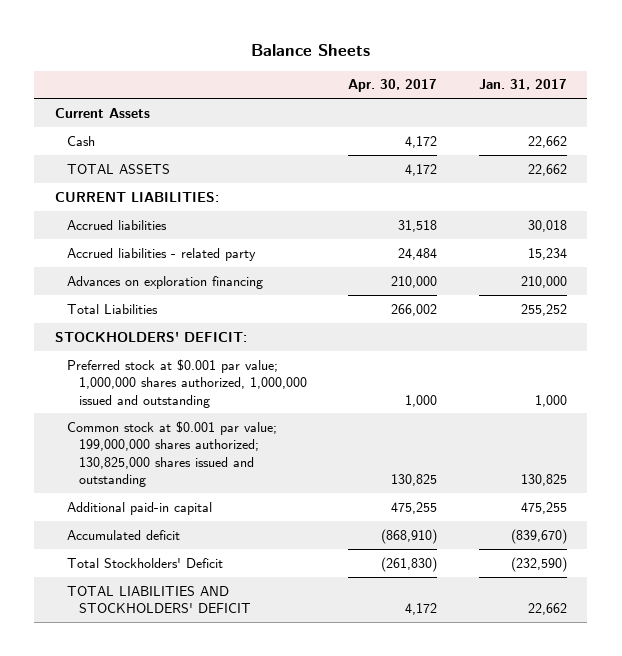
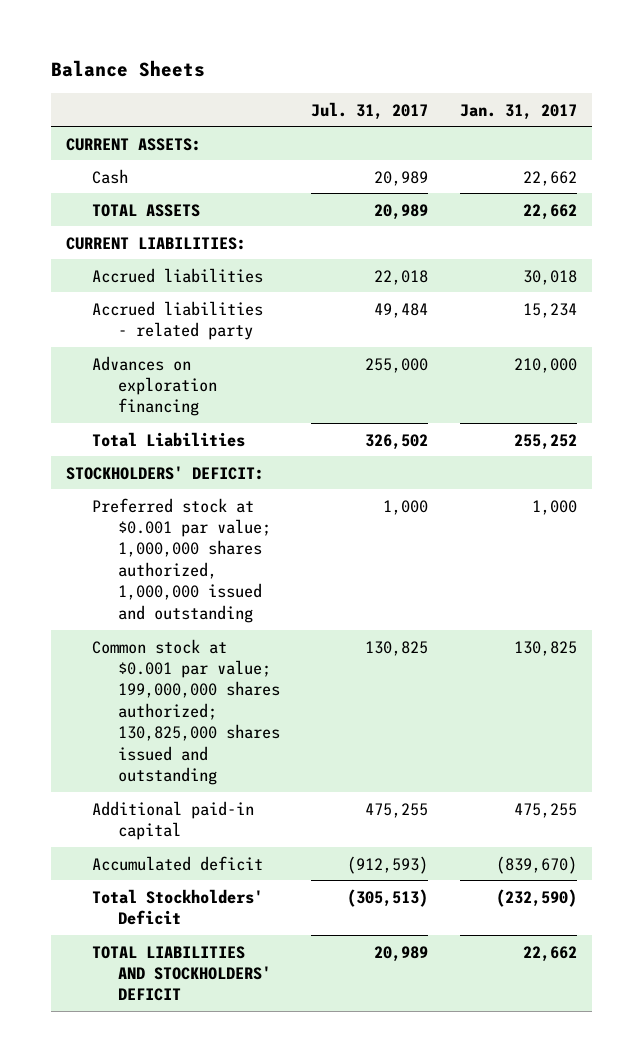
[348,79,438,93] Apr. 30, 2017 -> none
none -> [311,101,429,120] Jul. 31, 2017
[55,107,151,118] Current Assets -> [66,137,202,151] CURRENT ASSETS:

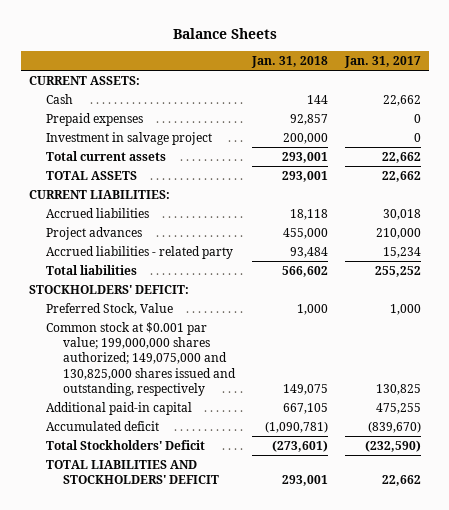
[311,101,429,120] Jul. 31, 2017 -> none
none -> [250,56,328,69] Jan. 31, 2018
none -> [45,112,143,126] Prepaid expenses
none -> [45,131,212,145] Investment in salvage project
none -> [45,150,166,161] Total current assets
none -> [45,226,142,240] Project advances
[92,355,218,417] Advances on exploration financing -> none
[92,431,246,447] Total Liabilities -> [45,264,137,275] Total liabilities
[92,497,272,623] Preferred stock at $0.001 par value; 1,000,000 shares authorized, 1,000,000 issued and outstanding -> [45,302,173,315] Preferred Stock, Value
[92,638,281,786] Common stock at $0.001 par value; 199,000,000 shares authorized; 130,825,000 shares issued and outstanding -> [45,321,236,396] Common stock at $0.001 par value; 199,000,000 shares authorized; 149,075,000 and 130,825,000 shares issued and outstanding, respectively

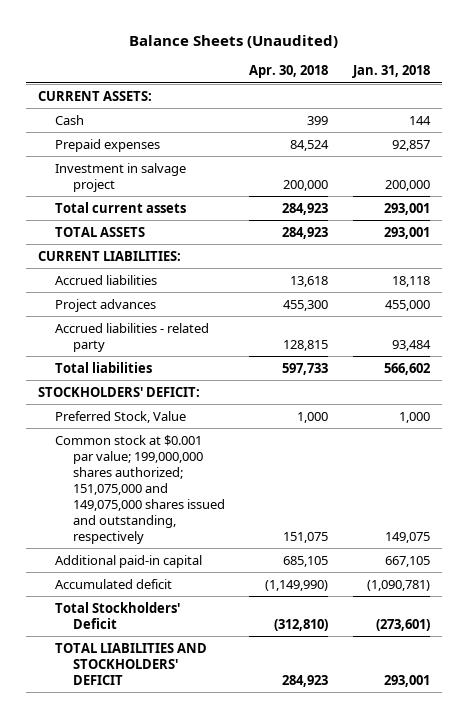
[172,28,277,40] Balance Sheets -> [129,34,339,48] Balance Sheets (Unaudited)
[343,56,421,69] Jan. 31, 2017 -> none
none -> [249,65,329,79] Apr. 30, 2018
[45,321,236,396] Common stock at $0.001 par value; 199,000,000 shares authorized; 149,075,000 and 130,825,000 shares issued and outstanding, respectively -> [55,434,225,545] Common stock at $0.001 par value; 199,000,000 shares authorized; 151,075,000 and 149,075,000 shares issued and outstanding, respectively

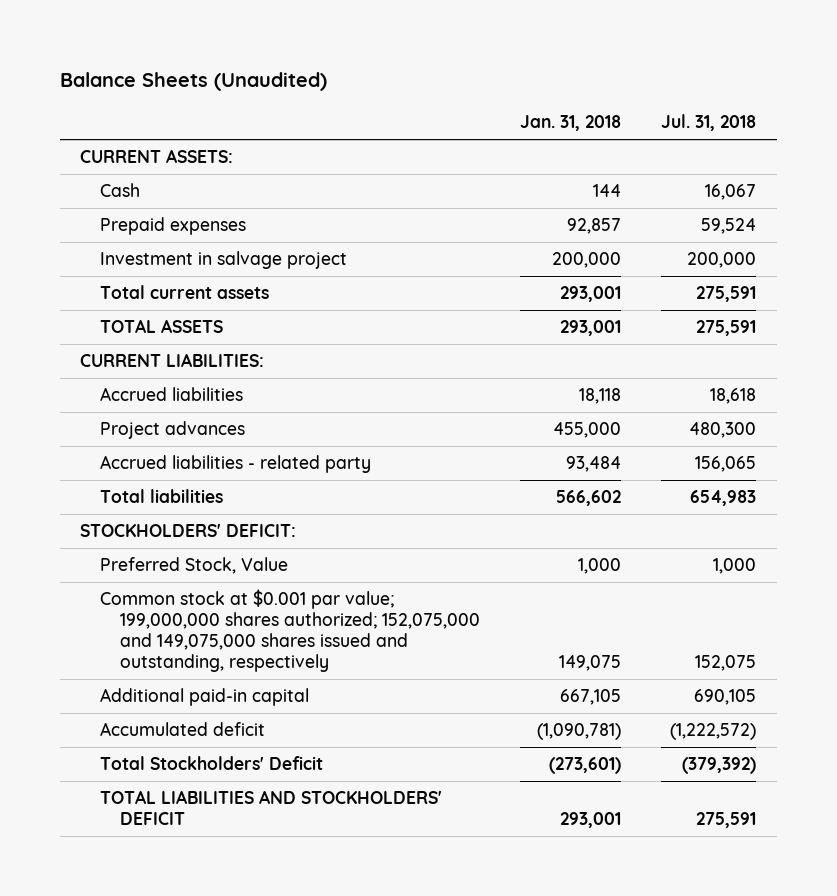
[249,65,329,79] Apr. 30, 2018 -> none
none -> [661,114,757,132] Jul. 31, 2018
[55,434,225,545] Common stock at $0.001 par value; 199,000,000 shares authorized; 151,075,000 and 149,075,000 shares issued and outstanding, respectively -> [100,589,480,672] Common stock at $0.001 par value; 199,000,000 shares authorized; 152,075,000 and 149,075,000 shares issued and outstanding, respectively

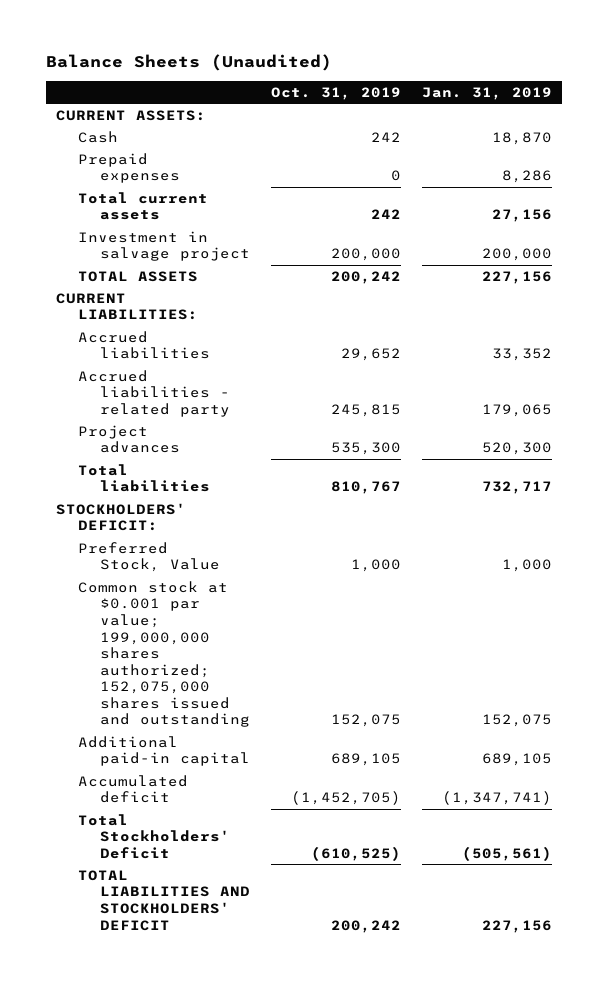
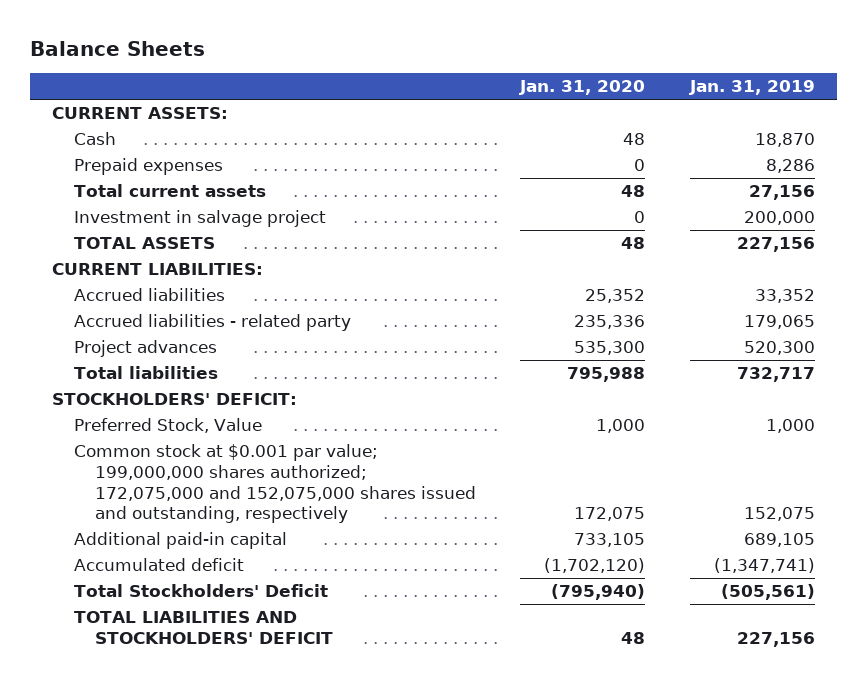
[45,54,332,72] Balance Sheets (Unaudited) -> [30,41,206,57] Balance Sheets
[270,86,401,100] Oct. 31, 2019 -> none
none -> [519,80,646,96] Jan. 31, 2020
[78,580,250,728] Common stock at $0.001 par value; 199,000,000 shares authorized; 152,075,000 shares issued and outstanding -> [73,444,477,524] Common stock at $0.001 par value; 199,000,000 shares authorized; 172,075,000 and 152,075,000 shares issued and outstanding, respectively

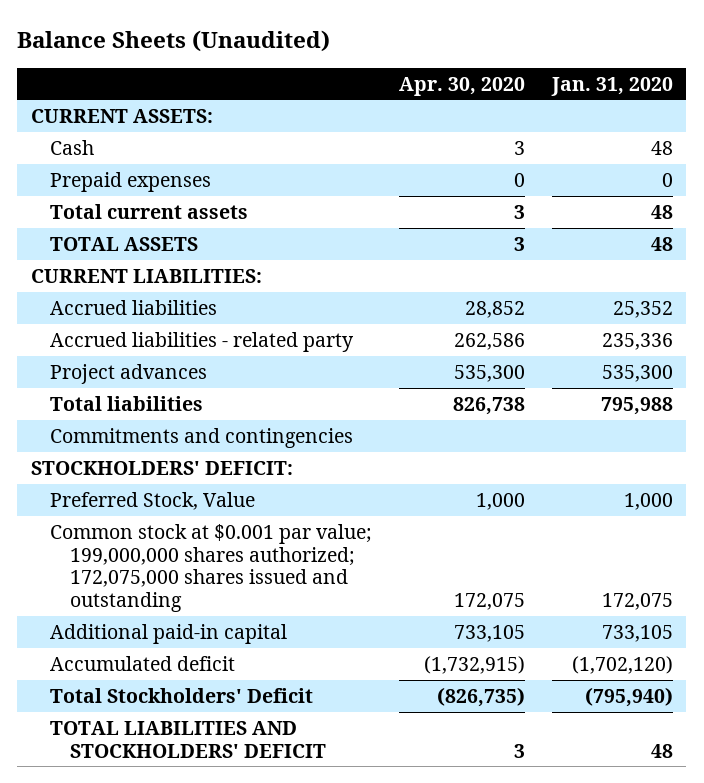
[30,41,206,57] Balance Sheets -> [17,29,331,52] Balance Sheets (Unaudited)
[688,80,815,96] Jan. 31, 2019 -> none
none -> [399,76,526,96] Apr. 30, 2020
[73,210,326,228] Investment in salvage project -> none
none -> [50,427,354,448] Commitments and contingencies
[73,444,477,524] Common stock at $0.001 par value; 199,000,000 shares authorized; 172,075,000 and 152,075,000 shares issued and outstanding, respectively -> [50,523,373,612] Common stock at $0.001 par value; 199,000,000 shares authorized; 172,075,000 shares issued and outstanding

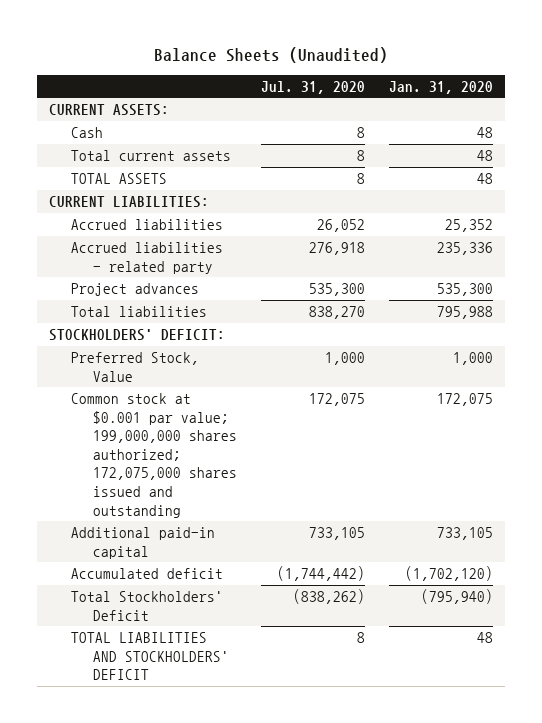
[399,76,526,96] Apr. 30, 2020 -> none
none -> [260,80,365,94] Jul. 31, 2020
[50,171,212,192] Prepaid expenses -> none
[50,427,354,448] Commitments and contingencies -> none

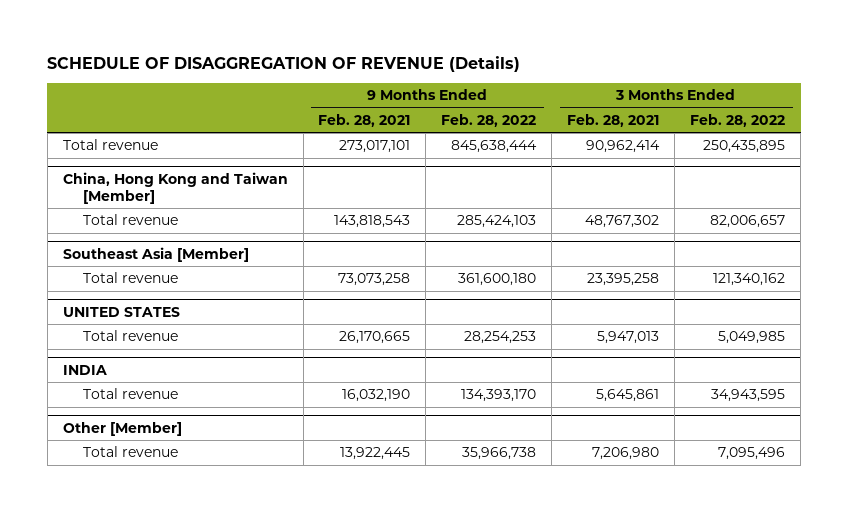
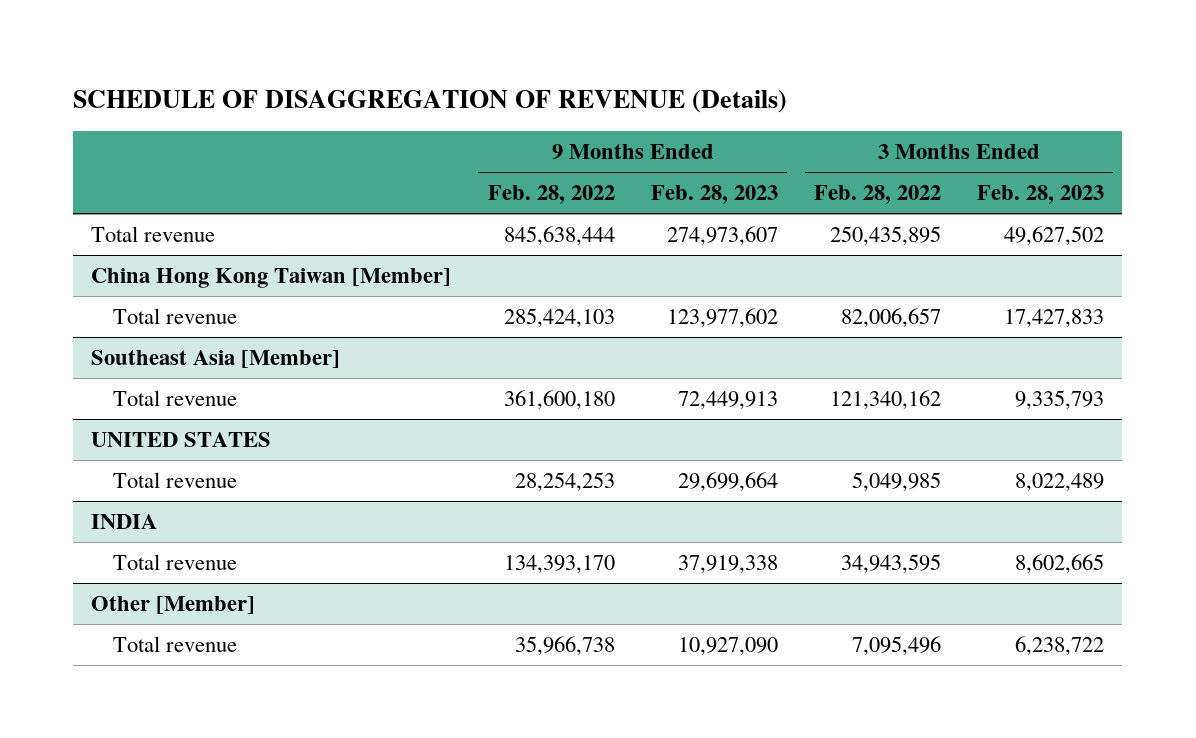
[318,113,411,127] Feb. 28, 2021 -> none
[567,113,660,127] Feb. 28, 2021 -> none
none -> [650,185,778,205] Feb. 28, 2023
none -> [977,185,1105,205] Feb. 28, 2023
[62,171,288,204] China, Hong Kong and Taiwan [Member] -> [91,267,452,288] China Hong Kong Taiwan [Member]

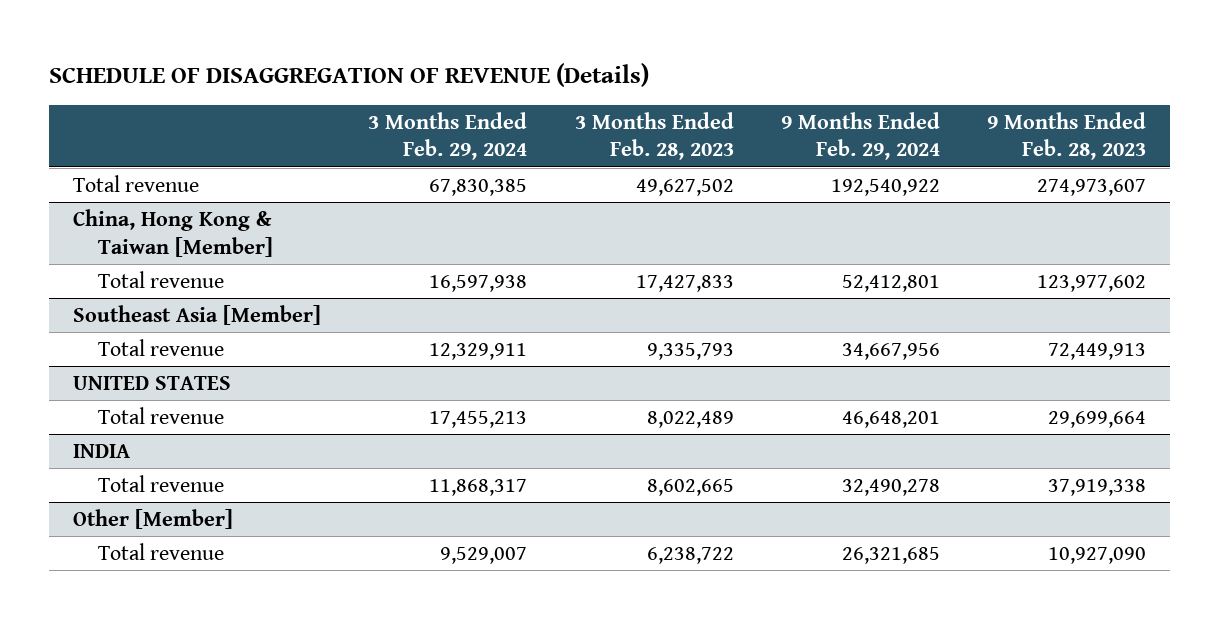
[487,185,615,205] Feb. 28, 2022 -> none
[814,185,942,205] Feb. 28, 2022 -> none
none -> [368,111,528,161] 3 Months Ended Feb. 29, 2024
none -> [780,111,940,161] 9 Months Ended Feb. 29, 2024
[91,267,452,288] China Hong Kong Taiwan [Member] -> [73,208,274,257] China, Hong Kong & Taiwan [Member]

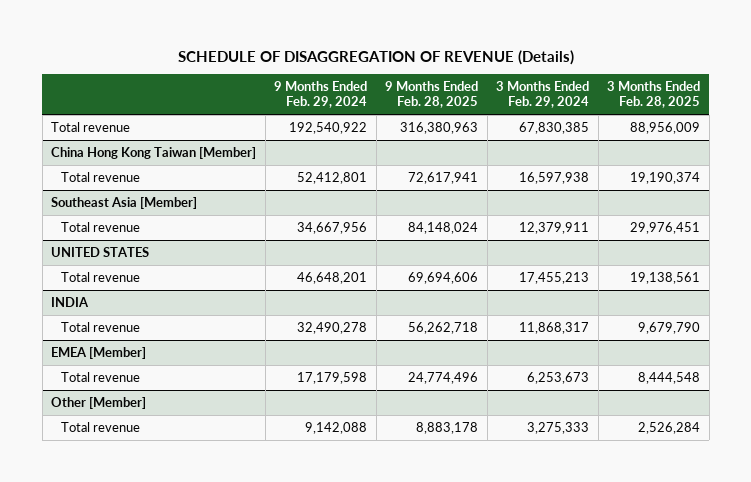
[574,111,734,161] 3 Months Ended Feb. 28, 2023 -> none
[987,111,1147,161] 9 Months Ended Feb. 28, 2023 -> none
none -> [385,81,479,109] 9 Months Ended Feb. 28, 2025
none -> [607,81,701,109] 3 Months Ended Feb. 28, 2025
[73,208,274,257] China, Hong Kong & Taiwan [Member] -> [51,146,257,159] China Hong Kong Taiwan [Member]
[429,342,528,360] 12,329,911 -> [519,221,590,234] 12,379,911
none -> [51,346,147,359] EMEA [Member]
none -> [61,371,141,382] Total revenue
[440,546,528,564] 9,529,007 -> [527,421,590,434] 3,275,333
[841,546,940,564] 26,321,685 -> [305,421,368,434] 9,142,088

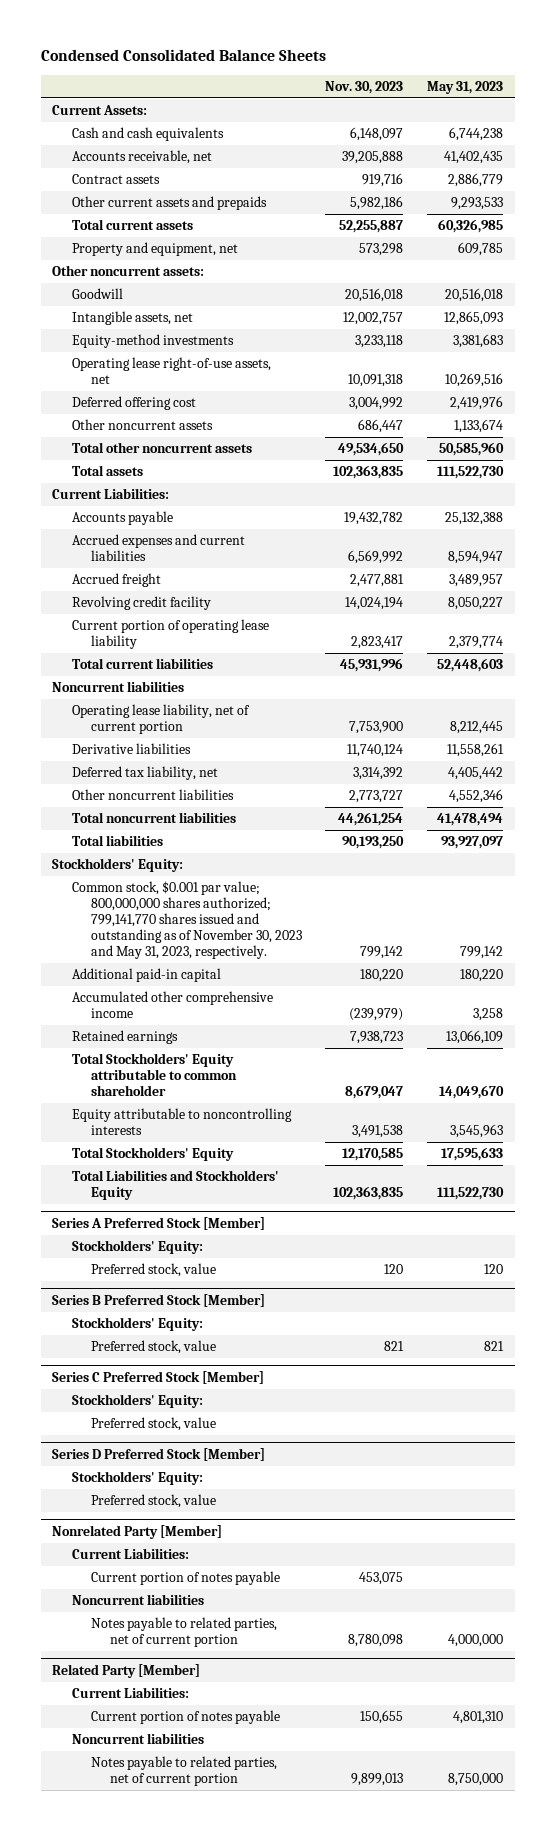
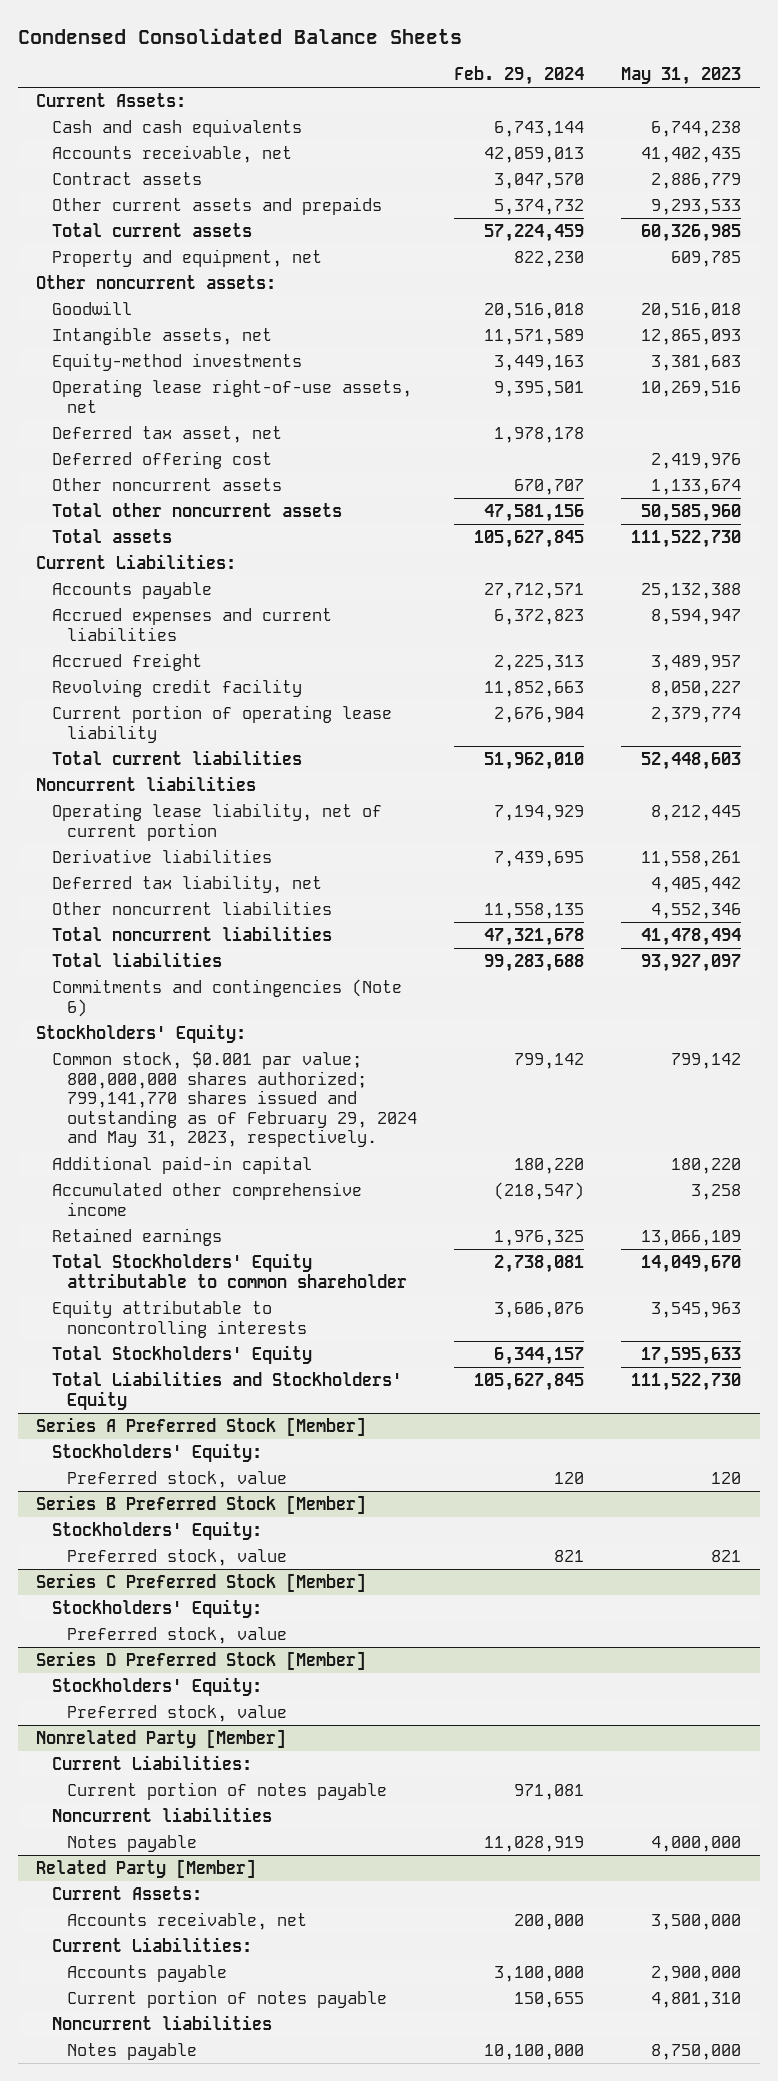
[325,80,404,94] Nov. 30, 2023 -> none
none -> [454,65,585,85] Feb. 29, 2024
none -> [51,426,282,444] Deferred tax asset, net
none -> [51,979,402,1017] Commitments and contingencies (Note 6)
[71,881,302,959] Common stock, $0.001 par value; 800,000,000 shares authorized; 799,141,770 shares issued and outstanding as of November 30, 2023 and May 31, 2023, respectively. -> [51,1051,418,1148] Common stock, $0.001 par value; 800,000,000 shares authorized; 799,141,770 shares issued and outstanding as of February 29, 2024 and May 31, 2023, respectively.
[90,1617,277,1648] Notes payable to related parties, net of current portion -> [67,1835,198,1853] Notes payable
none -> [51,1886,202,1901] Current Assets:
none -> [67,1912,308,1931] Accounts receivable, net
none -> [67,1965,228,1983] Accounts payable
[90,1756,277,1787] Notes payable to related parties, net of current portion -> [67,2043,198,2061] Notes payable

